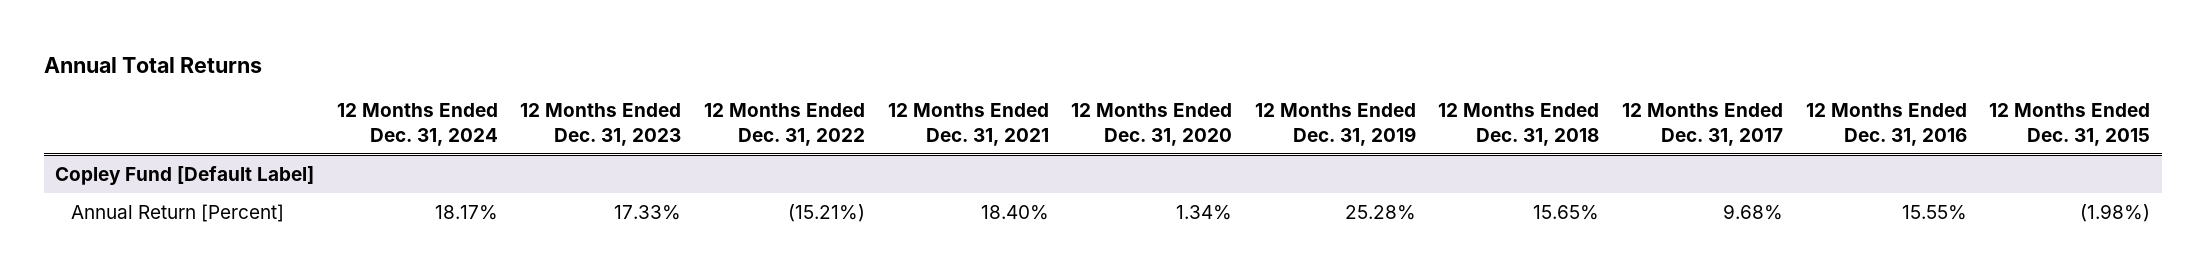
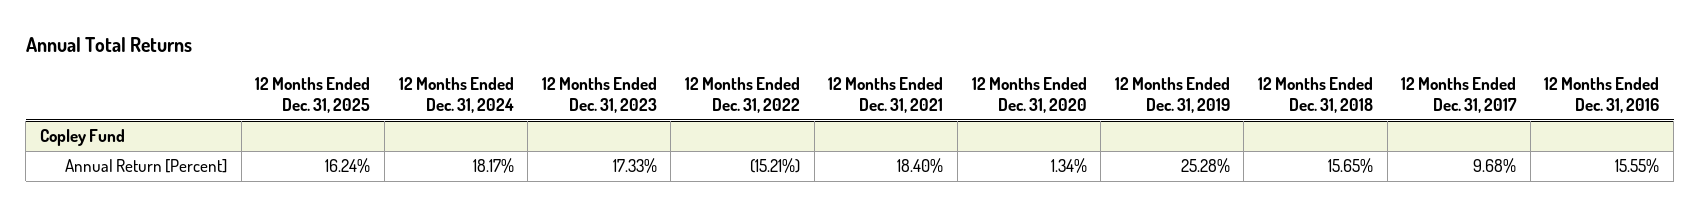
[1989,103,2151,146] 12 Months Ended Dec. 31, 2015 -> none
none -> [255,76,371,113] 12 Months Ended Dec. 31, 2025
[54,165,314,185] Copley Fund [Default Label] -> [39,129,125,147] Copley Fund

